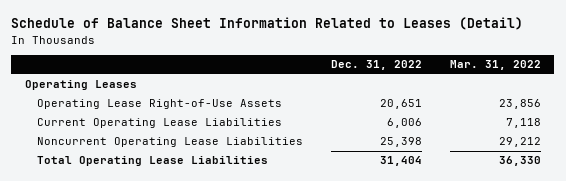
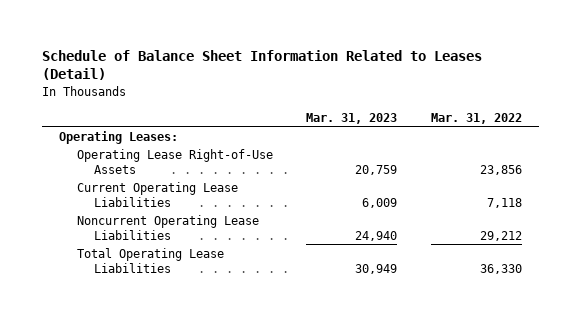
[330,60,422,71] Dec. 31, 2022 -> none
none -> [306,112,398,124] Mar. 31, 2023
[24,80,137,91] Operating Leases -> [58,130,178,144] Operating Leases:

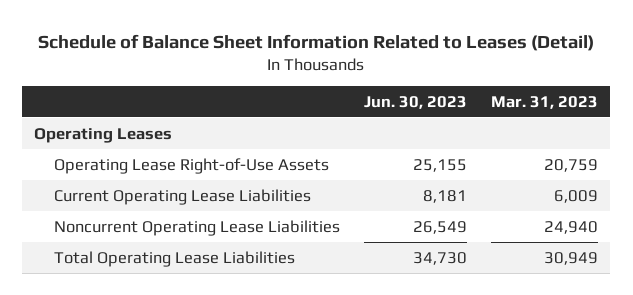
[431,112,523,124] Mar. 31, 2022 -> none
none -> [363,95,467,109] Jun. 30, 2023
[58,130,178,144] Operating Leases: -> [34,127,173,143] Operating Leases

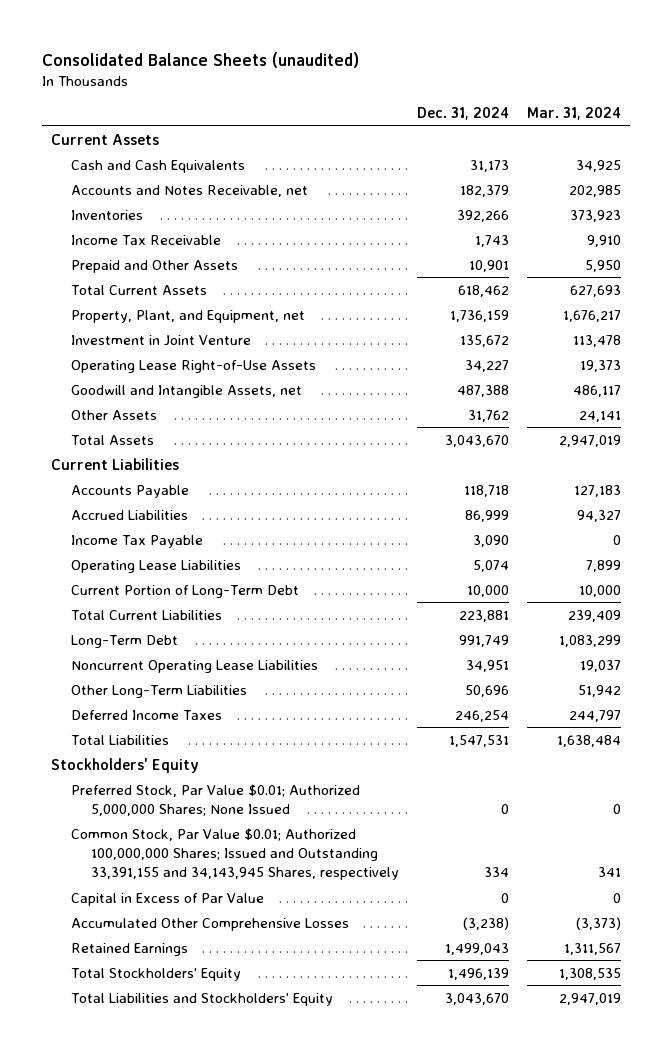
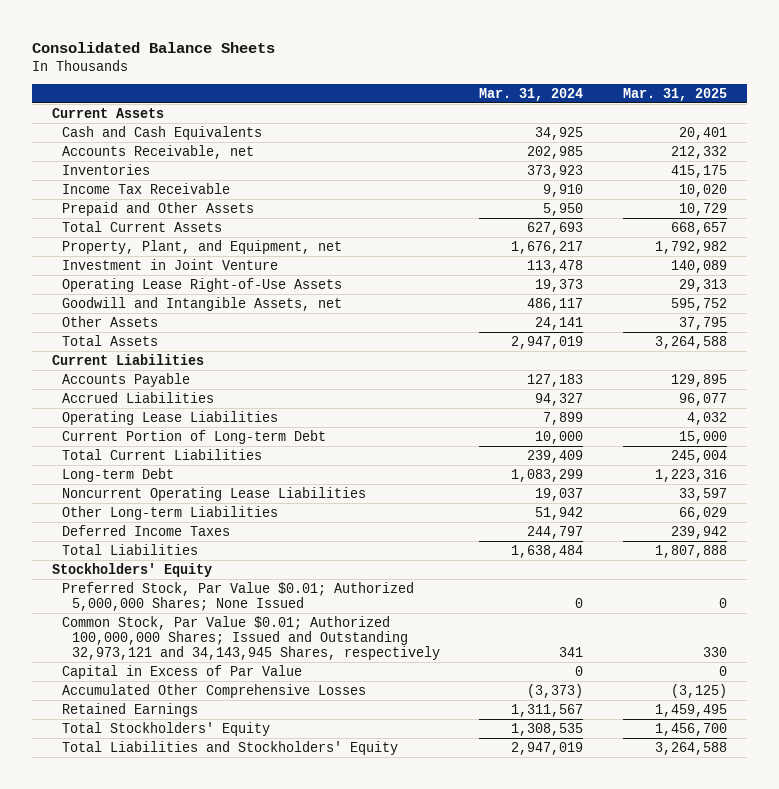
[42,51,360,68] Consolidated Balance Sheets (unaudited) -> [32,42,276,54] Consolidated Balance Sheets
[417,107,510,121] Dec. 31, 2024 -> none
none -> [622,87,727,101] Mar. 31, 2025
[71,184,309,197] Accounts and Notes Receivable, net -> [62,144,255,159] Accounts Receivable, net
[71,534,204,548] Income Tax Payable -> none
[71,584,300,598] Current Portion of Long-Term Debt -> [62,429,327,444] Current Portion of Long-term Debt
[71,634,179,648] Long-Term Debt -> [62,467,175,482] Long-term Debt
[71,684,248,698] Other Long-Term Liabilities -> [62,505,279,520] Other Long-term Liabilities
[71,827,400,881] Common Stock, Par Value $0.01; Authorized 100,000,000 Shares; Issued and Outstanding 33,391,155 and 34,143,945 Shares, respectively -> [62,615,440,661] Common Stock, Par Value $0.01; Authorized 100,000,000 Shares; Issued and Outstanding 32,973,121 and 34,143,945 Shares, respectively

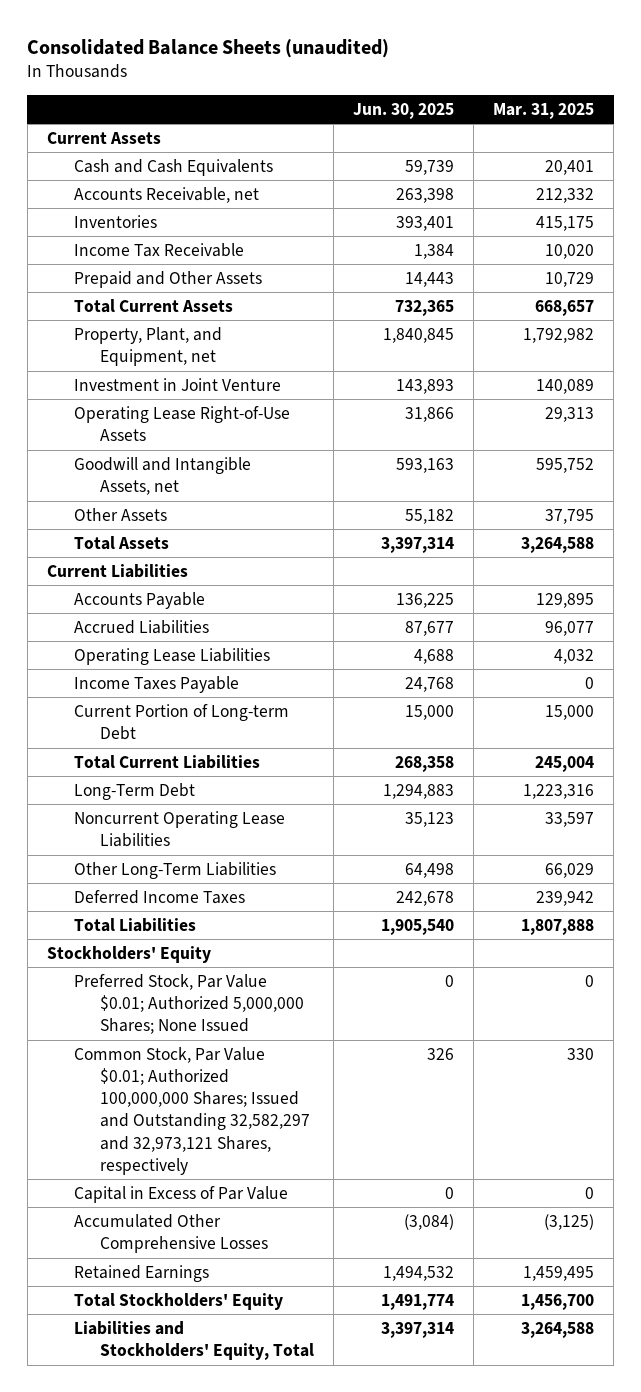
[32,42,276,54] Consolidated Balance Sheets -> [27,38,390,58] Consolidated Balance Sheets (unaudited)
[479,87,584,101] Mar. 31, 2024 -> none
none -> [353,102,455,119] Jun. 30, 2025
none -> [73,675,239,693] Income Taxes Payable
[62,467,175,482] Long-term Debt -> [73,782,195,800] Long-Term Debt
[62,505,279,520] Other Long-term Liabilities -> [73,861,276,879] Other Long-Term Liabilities
[62,615,440,661] Common Stock, Par Value $0.01; Authorized 100,000,000 Shares; Issued and Outstanding 32,973,121 and 34,143,945 Shares, respectively -> [73,1046,311,1175] Common Stock, Par Value $0.01; Authorized 100,000,000 Shares; Issued and Outstanding 32,582,297 and 32,973,121 Shares, respectively
[62,740,399,755] Total Liabilities and Stockholders' Equity -> [73,1320,315,1361] Liabilities and Stockholders' Equity, Total

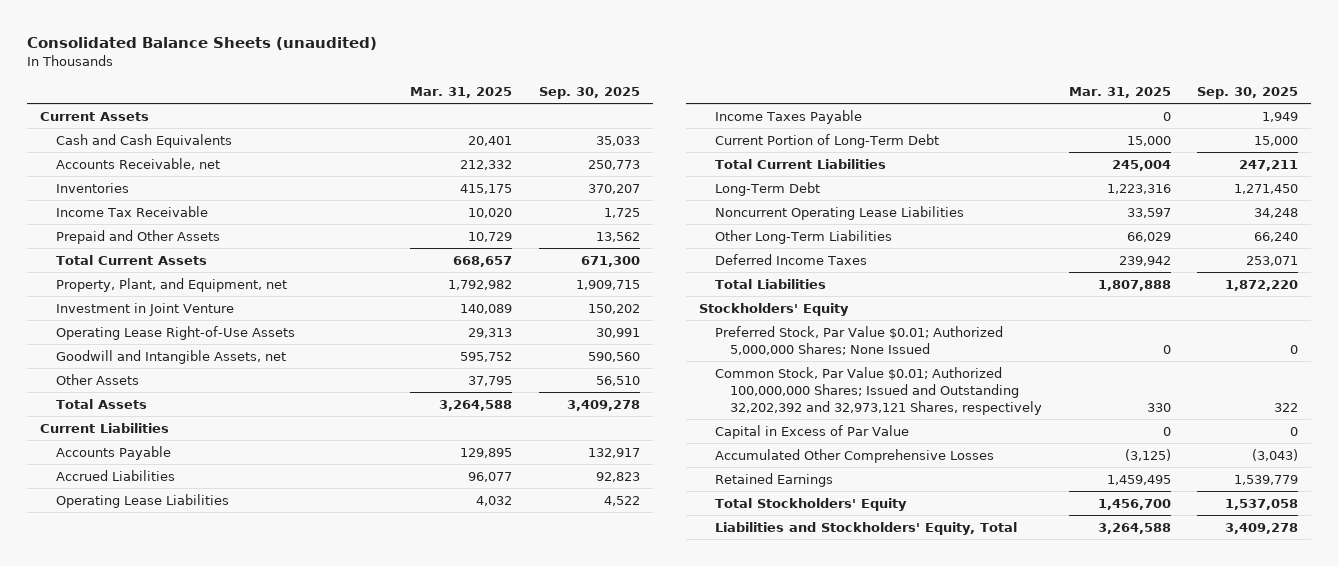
[353,102,455,119] Jun. 30, 2025 -> none
none -> [538,86,640,99] Sep. 30, 2025
[73,703,289,741] Current Portion of Long-term Debt -> [714,134,939,149] Current Portion of Long-Term Debt
[73,1046,311,1175] Common Stock, Par Value $0.01; Authorized 100,000,000 Shares; Issued and Outstanding 32,582,297 and 32,973,121 Shares, respectively -> [714,367,1043,415] Common Stock, Par Value $0.01; Authorized 100,000,000 Shares; Issued and Outstanding 32,202,392 and 32,973,121 Shares, respectively

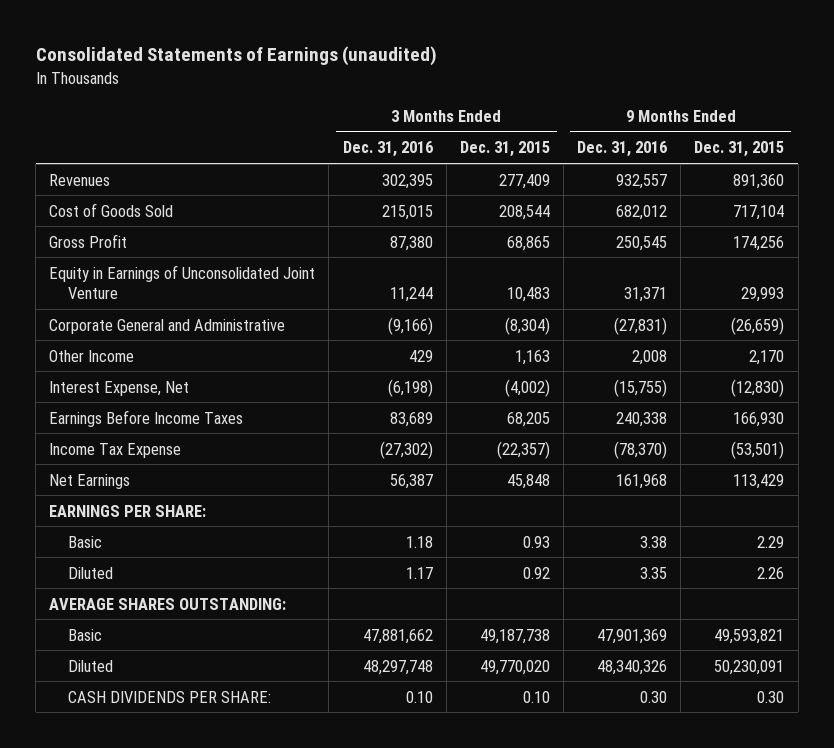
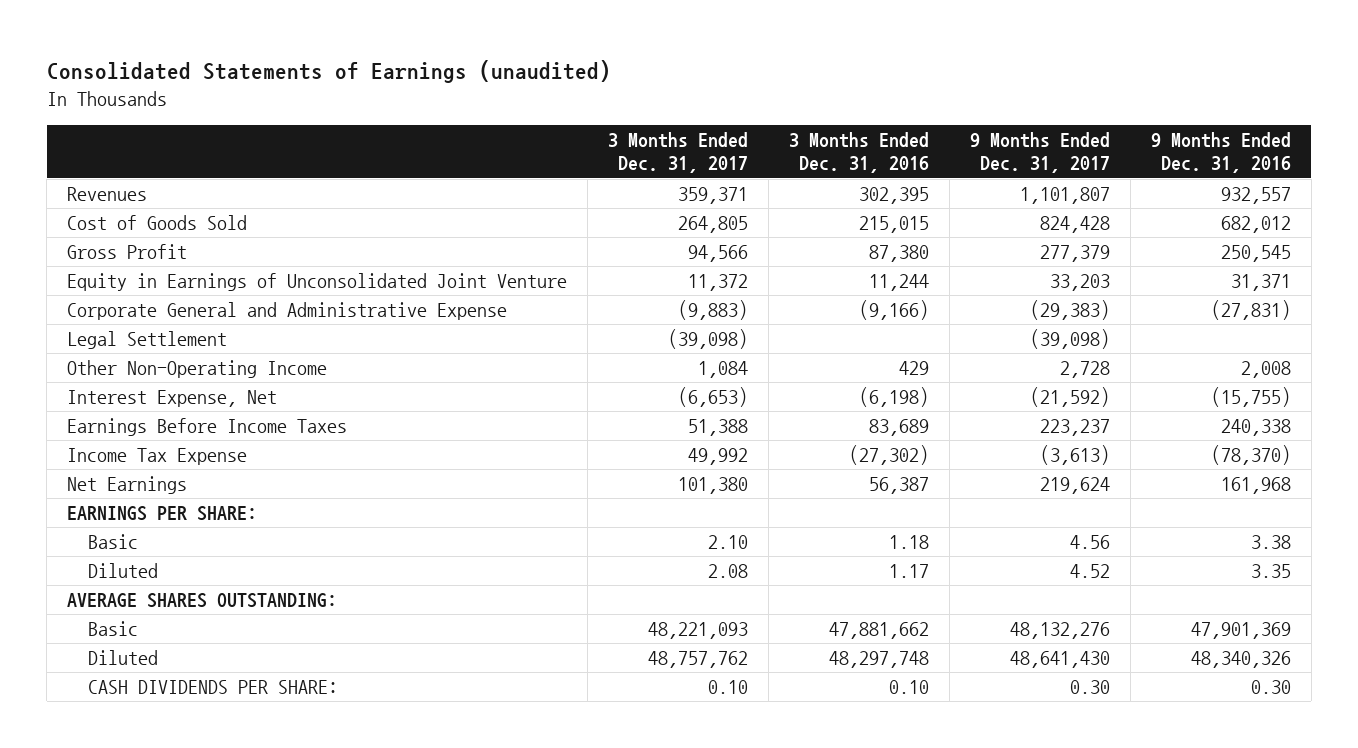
[459,141,550,158] Dec. 31, 2015 -> none
[694,141,785,158] Dec. 31, 2015 -> none
none -> [607,131,748,174] 3 Months Ended Dec. 31, 2017
none -> [969,131,1110,174] 9 Months Ended Dec. 31, 2017
[49,318,286,334] Corporate General and Administrative -> [66,302,507,321] Corporate General and Administrative Expense
none -> [66,331,227,350] Legal Settlement
[49,349,135,362] Other Income -> [66,360,327,379] Other Non-Operating Income

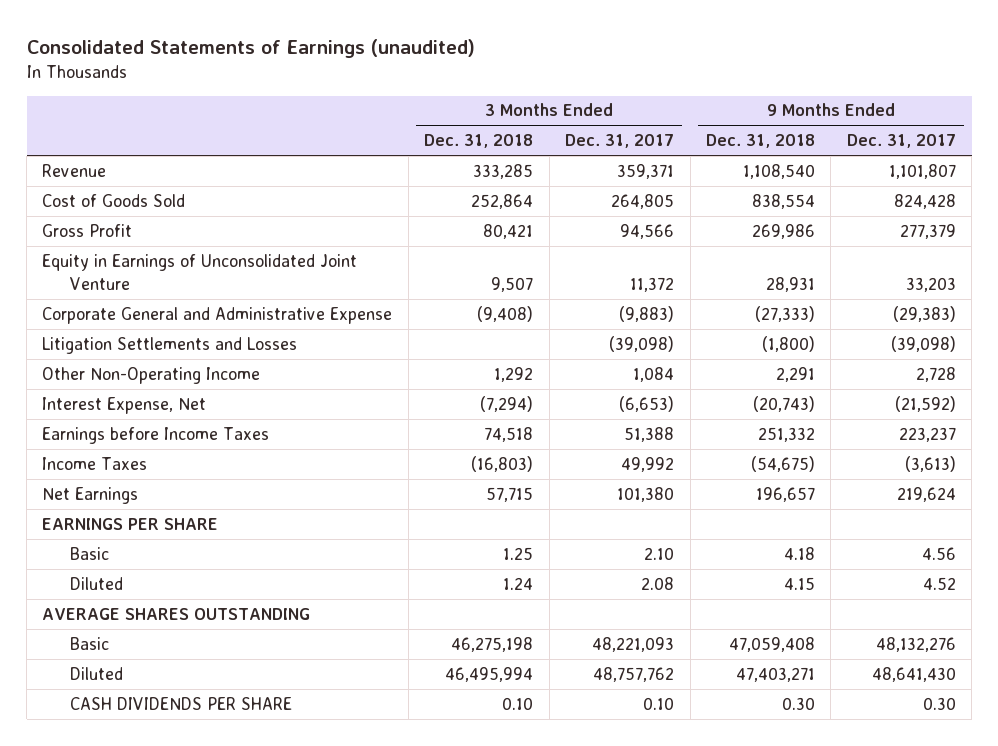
[788,131,929,174] 3 Months Ended Dec. 31, 2016 -> none
[1150,131,1291,174] 9 Months Ended Dec. 31, 2016 -> none
none -> [424,134,534,149] Dec. 31, 2018
none -> [705,134,815,149] Dec. 31, 2018
[66,187,147,202] Revenues -> [42,163,107,177] Revenue
[66,331,227,350] Legal Settlement -> [42,336,298,354] Litigation Settlements and Losses
[66,418,347,437] Earnings Before Income Taxes -> [42,426,270,444] Earnings before Income Taxes
[66,448,247,466] Income Tax Expense -> [42,456,148,470] Income Taxes
[66,506,257,522] EARNINGS PER SHARE: -> [42,517,219,530] EARNINGS PER SHARE
[66,593,337,609] AVERAGE SHARES OUTSTANDING: -> [42,607,311,620] AVERAGE SHARES OUTSTANDING
[87,680,338,695] CASH DIVIDENDS PER SHARE: -> [69,696,292,710] CASH DIVIDENDS PER SHARE

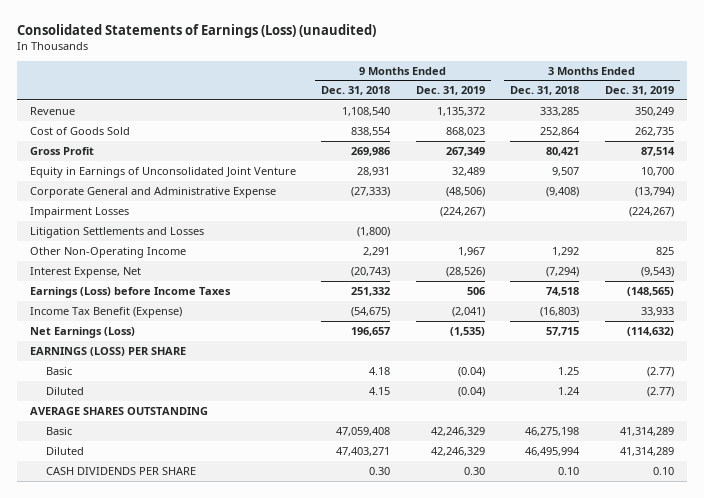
[26,38,475,58] Consolidated Statements of Earnings (unaudited) -> [17,23,377,38] Consolidated Statements of Earnings (Loss) (unaudited)
[565,134,675,149] Dec. 31, 2017 -> none
[846,134,956,149] Dec. 31, 2017 -> none
none -> [415,86,485,96] Dec. 31, 2019
none -> [604,86,674,96] Dec. 31, 2019
none -> [29,206,129,218] Impairment Losses
[42,426,270,444] Earnings before Income Taxes -> [29,286,231,298] Earnings (Loss) before Income Taxes
[42,456,148,470] Income Taxes -> [29,306,182,318] Income Tax Benefit (Expense)
[42,486,139,504] Net Earnings -> [29,326,135,338] Net Earnings (Loss)
[42,517,219,530] EARNINGS PER SHARE -> [29,346,186,356] EARNINGS (LOSS) PER SHARE

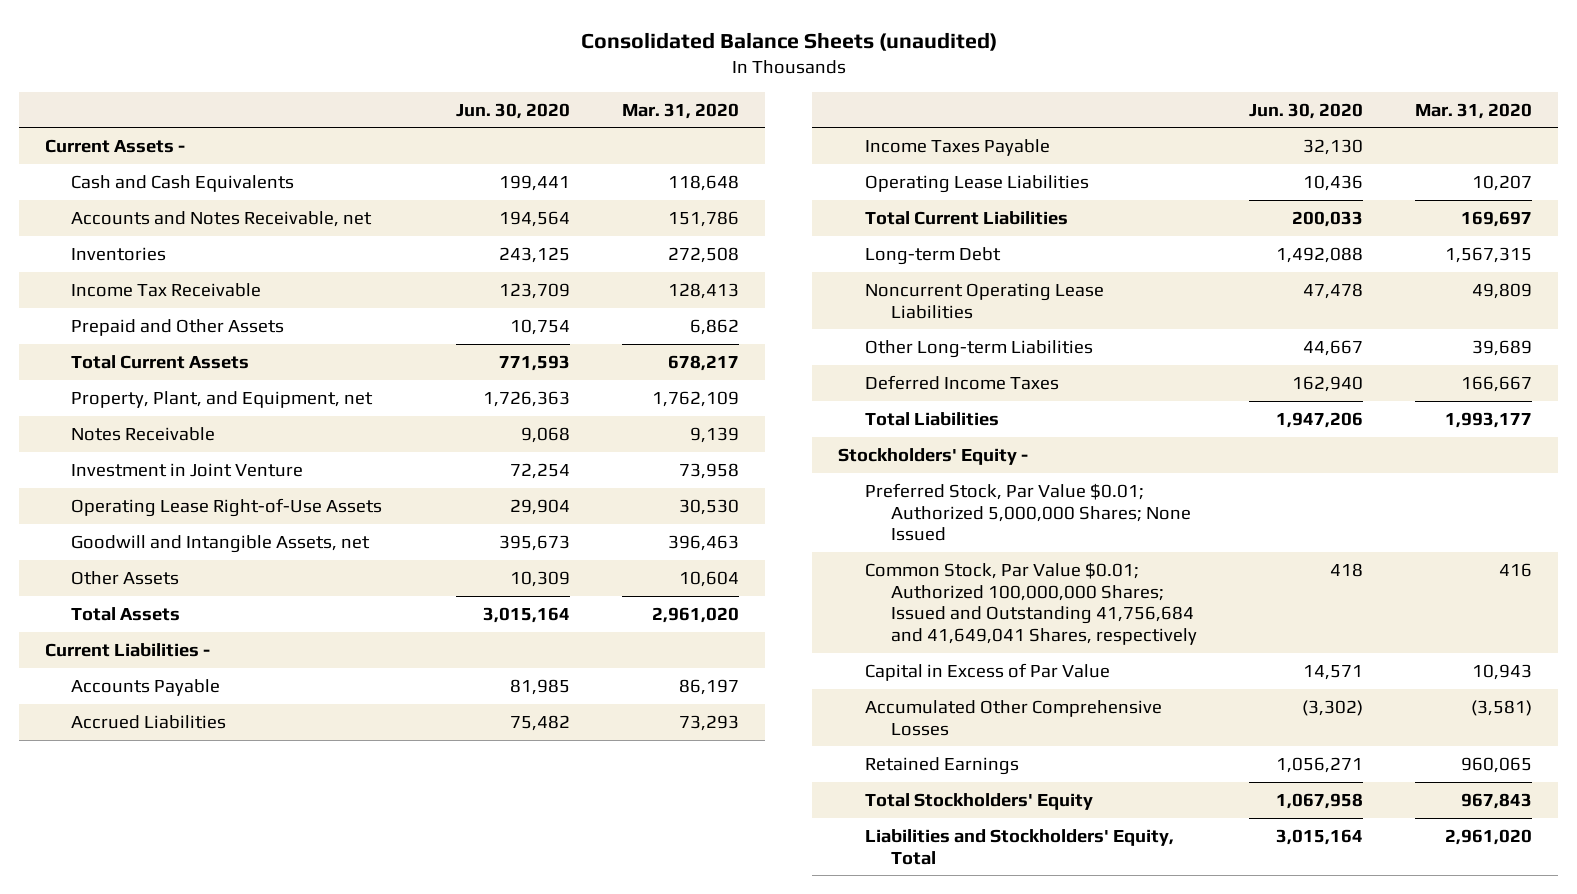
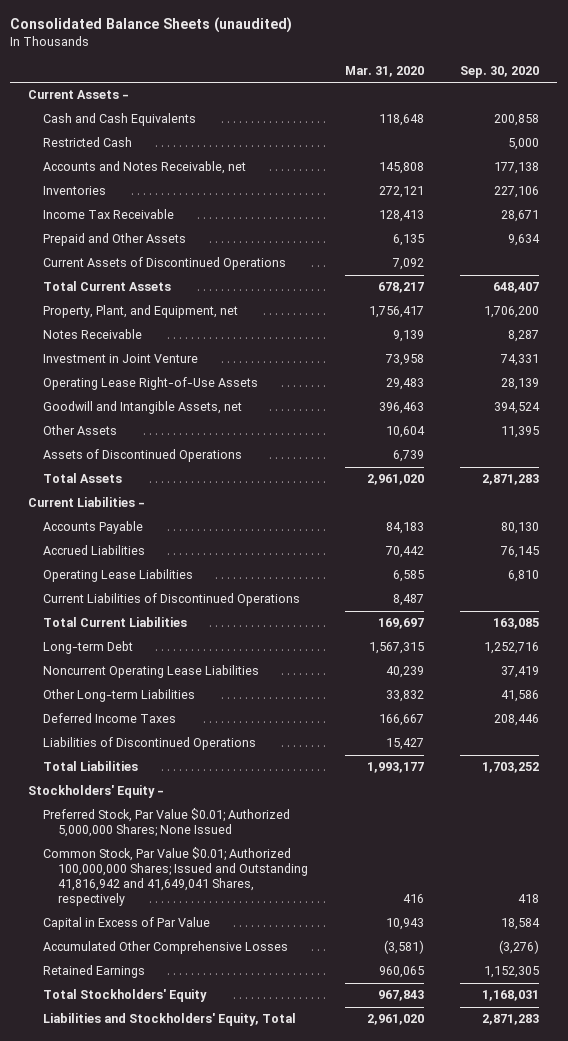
[455,102,570,119] Jun. 30, 2020 -> none
none -> [460,65,540,78] Sep. 30, 2020
none -> [43,137,133,148] Restricted Cash
[668,210,740,227] 151,786 -> [378,162,424,175] 145,808
[668,246,740,263] 272,508 -> [378,186,424,199] 272,121
[690,318,740,335] 6,862 -> [392,234,424,247] 6,135
none -> [43,257,287,271] Current Assets of Discontinued Operations
[652,390,740,407] 1,762,109 -> [368,306,424,319] 1,756,417
[679,498,740,515] 30,530 -> [385,378,424,391] 29,483
none -> [43,449,243,463] Assets of Discontinued Operations
[864,138,1050,156] Income Taxes Payable -> none
[679,678,740,695] 86,197 -> [385,522,424,535] 84,183
[679,714,740,731] 73,293 -> [384,546,424,559] 70,442
[1472,174,1533,191] 10,207 -> [392,570,424,583] 6,585
none -> [43,593,301,607] Current Liabilities of Discontinued Operations
[1472,282,1533,299] 49,809 -> [385,666,424,679] 40,239
[1472,339,1533,356] 39,689 -> [385,690,424,703] 33,832
none -> [43,737,257,751] Liabilities of Discontinued Operations
[864,561,1198,645] Common Stock, Par Value $0.01; Authorized 100,000,000 Shares; Issued and Outstanding 41,756,684 and 41,649,041 Shares, respectively -> [43,847,309,907] Common Stock, Par Value $0.01; Authorized 100,000,000 Shares; Issued and Outstanding 41,816,942 and 41,649,041 Shares, respectively

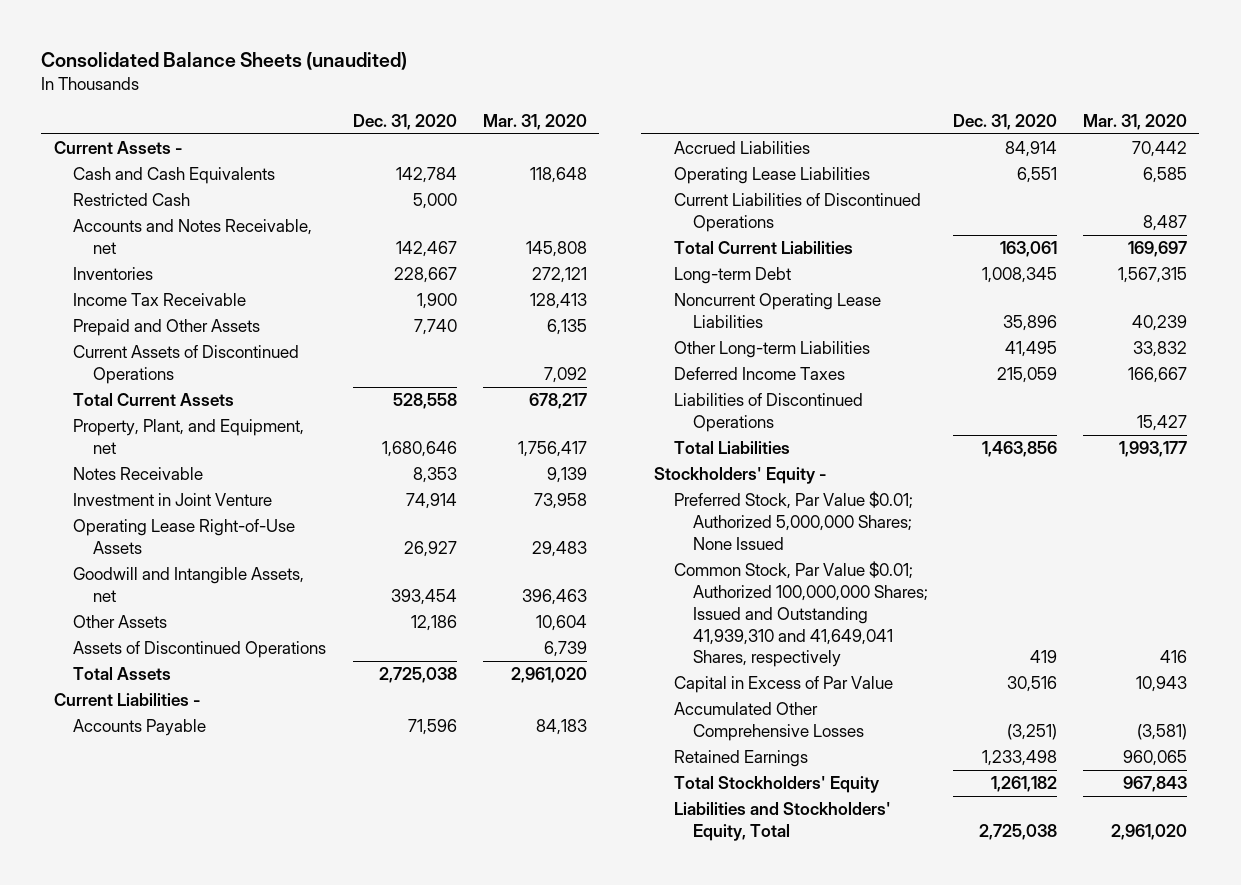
[460,65,540,78] Sep. 30, 2020 -> none
none -> [353,113,458,130] Dec. 31, 2020
[43,847,309,907] Common Stock, Par Value $0.01; Authorized 100,000,000 Shares; Issued and Outstanding 41,816,942 and 41,649,041 Shares, respectively -> [673,561,929,668] Common Stock, Par Value $0.01; Authorized 100,000,000 Shares; Issued and Outstanding 41,939,310 and 41,649,041 Shares, respectively

